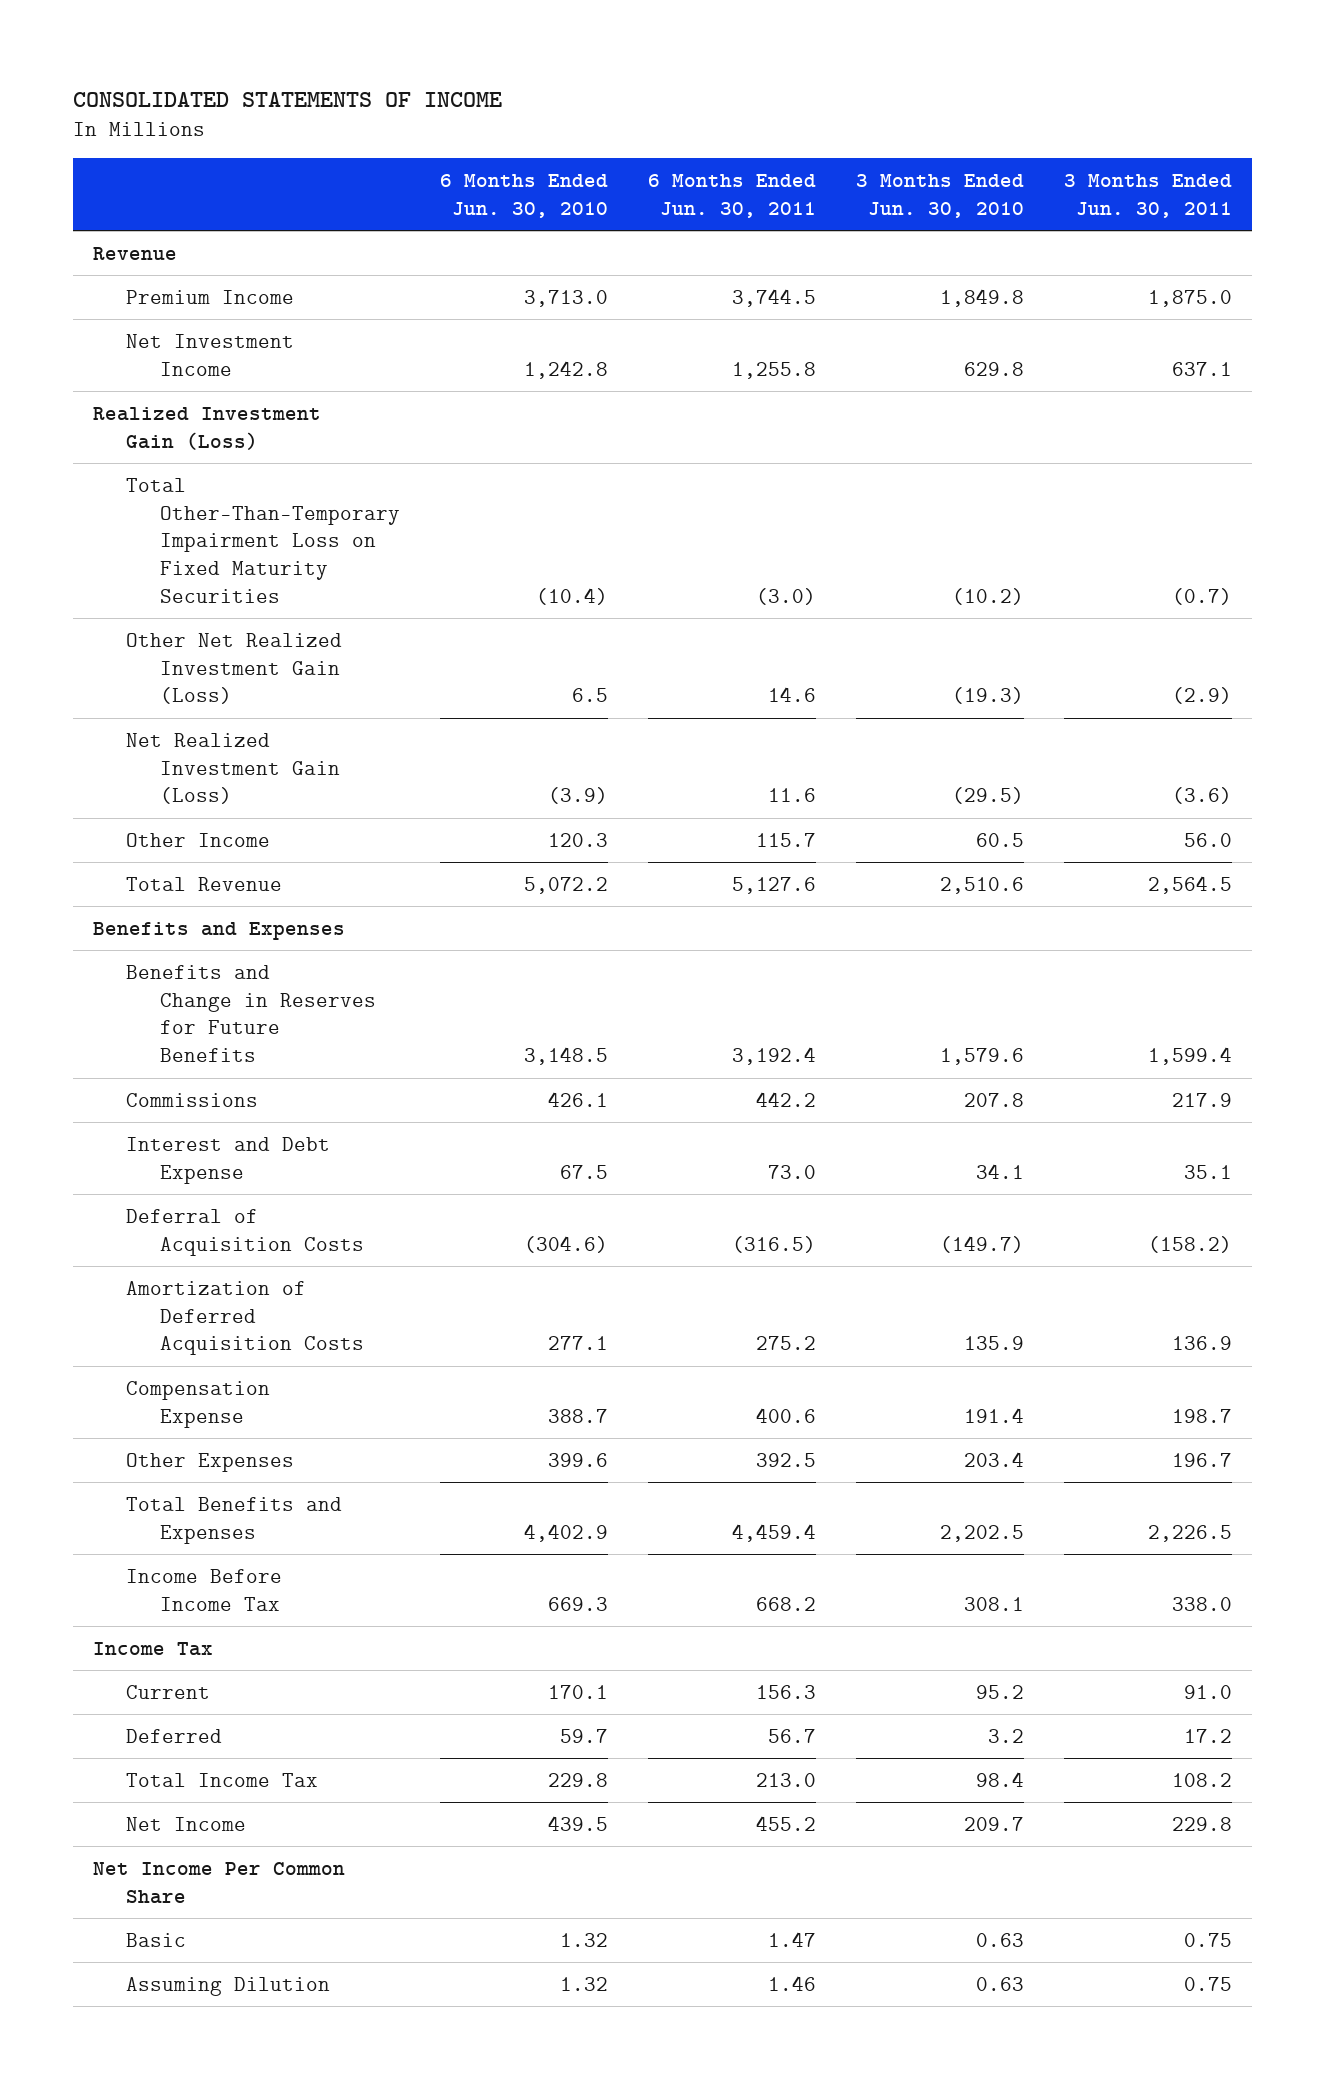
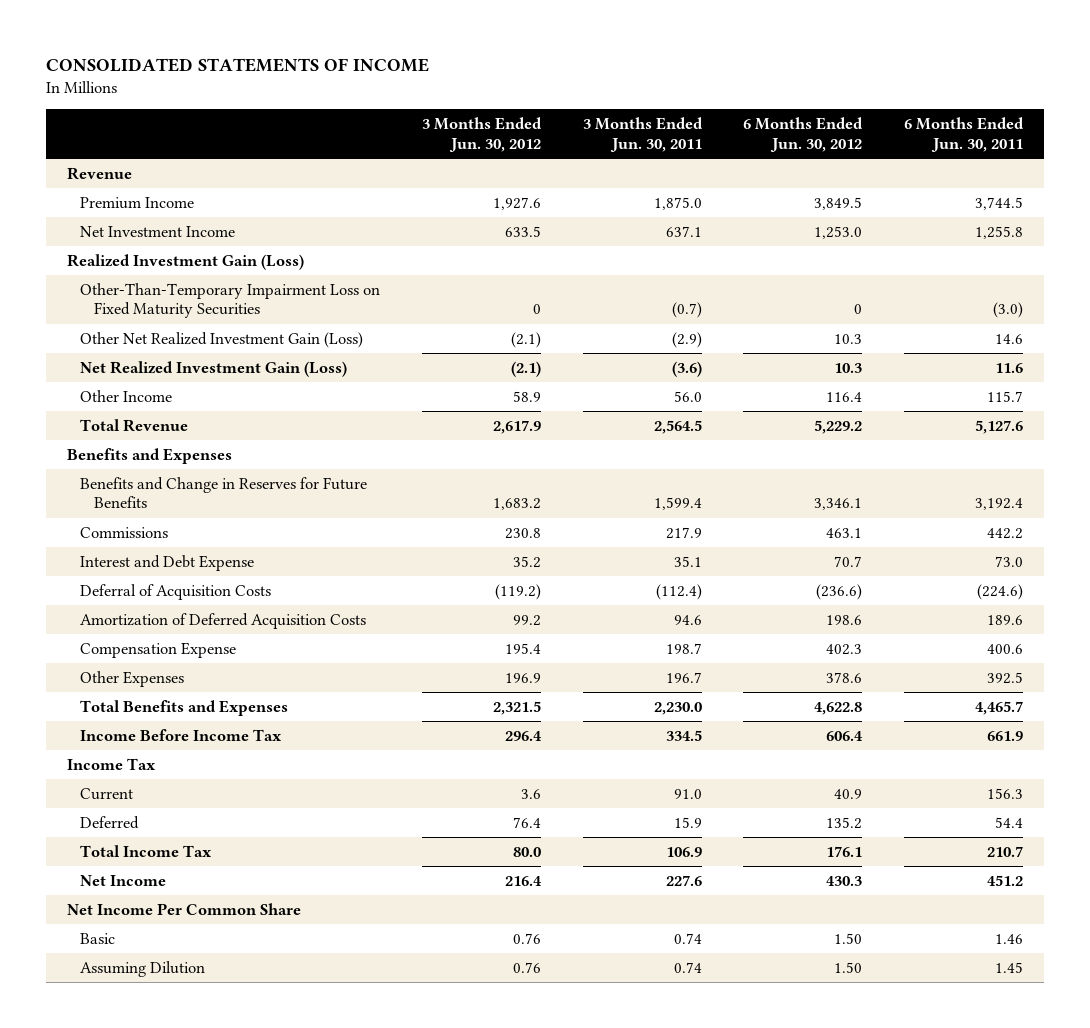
[439,173,608,218] 6 Months Ended Jun. 30, 2010 -> none
[855,173,1024,218] 3 Months Ended Jun. 30, 2010 -> none
none -> [421,117,542,152] 3 Months Ended Jun. 30, 2012
none -> [743,117,864,152] 6 Months Ended Jun. 30, 2012
[126,477,400,604] Total Other-Than-Temporary Impairment Loss on Fixed Maturity Securities -> [80,282,381,319] Other-Than-Temporary Impairment Loss on Fixed Maturity Securities
[731,1235,816,1253] (316.5) -> [977,583,1024,600] (224.6)
[1147,1235,1232,1253] (158.2) -> [655,583,702,600] (112.4)
[755,1336,816,1351] 275.2 -> [987,614,1024,625] 189.6
[1171,1336,1232,1351] 136.9 -> [673,614,702,625] 94.6
[731,1523,816,1542] 4,459.4 -> [975,700,1024,715] 4,465.7
[1147,1524,1232,1542] 2,226.5 -> [653,701,702,715] 2,230.0
[755,1596,816,1611] 668.2 -> [987,730,1024,741] 661.9
[1171,1596,1232,1611] 338.0 -> [665,729,702,741] 334.5
[767,1728,816,1743] 56.7 -> [995,816,1024,828] 54.4
[1183,1728,1232,1743] 17.2 -> [673,816,702,828] 15.9
[755,1772,816,1787] 213.0 -> [987,845,1024,857] 210.7
[1171,1772,1232,1787] 108.2 -> [665,846,702,857] 106.9
[755,1815,816,1831] 455.2 -> [987,874,1024,886] 451.2
[1171,1816,1232,1831] 229.8 -> [665,874,702,886] 227.6
[767,1931,816,1947] 1.47 -> [995,933,1024,944] 1.46
[1183,1932,1232,1947] 0.75 -> [673,932,702,944] 0.74
[767,1975,816,1991] 1.46 -> [995,961,1024,973] 1.45
[1183,1976,1232,1991] 0.75 -> [673,961,702,973] 0.74

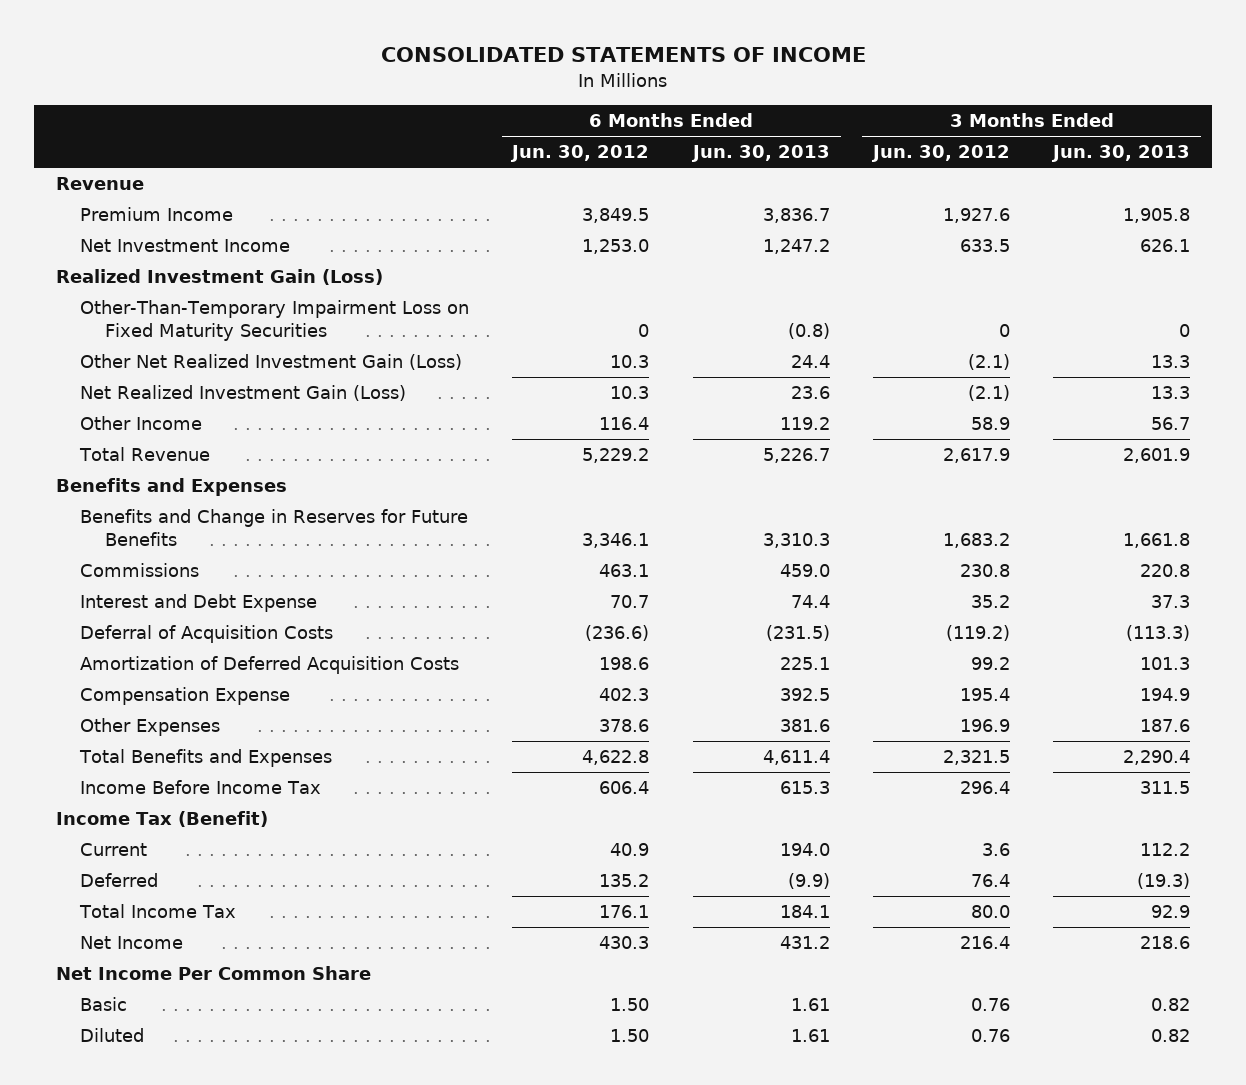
[582,117,703,152] 3 Months Ended Jun. 30, 2011 -> none
[904,117,1025,152] 6 Months Ended Jun. 30, 2011 -> none
none -> [690,145,830,163] Jun. 30, 2013
none -> [1051,145,1191,163] Jun. 30, 2013
[66,757,156,770] Income Tax -> [55,811,268,828] Income Tax (Benefit)
[80,960,206,977] Assuming Dilution -> [80,1028,145,1043] Diluted

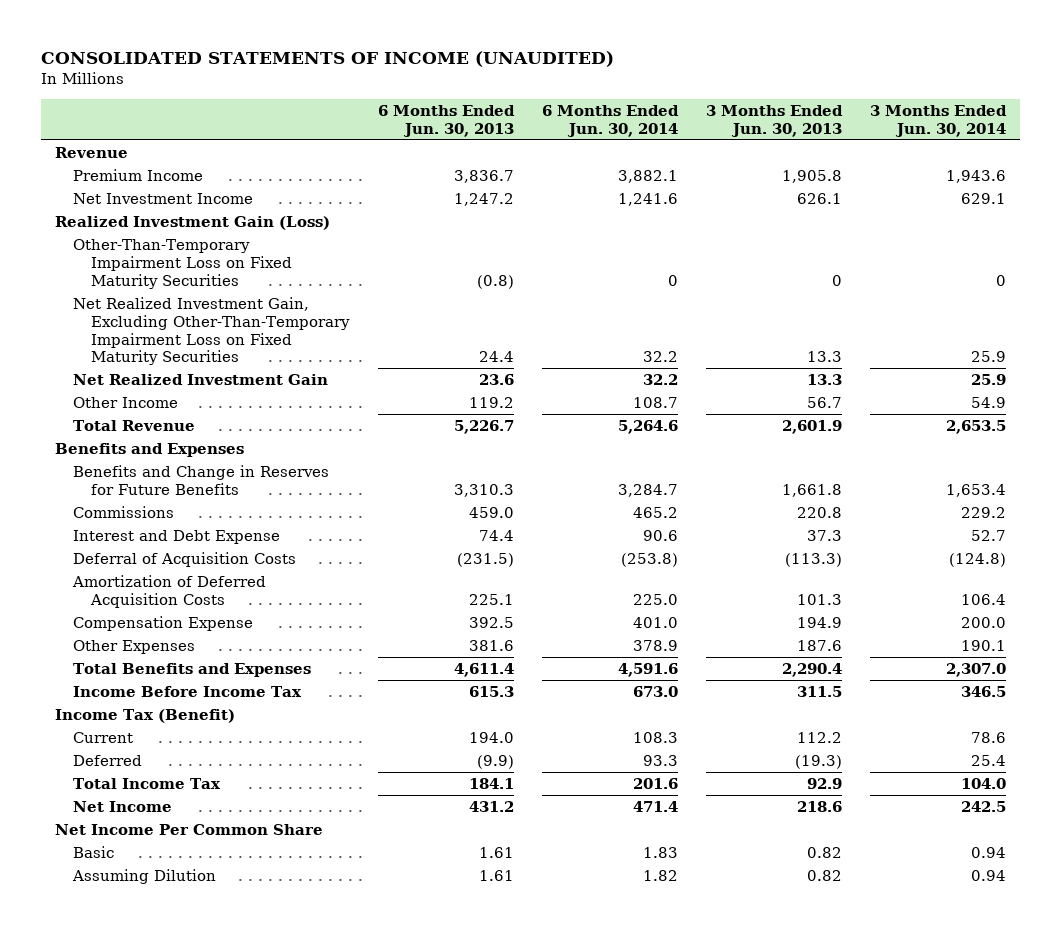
[380,47,866,63] CONSOLIDATED STATEMENTS OF INCOME -> [41,51,615,68] CONSOLIDATED STATEMENTS OF INCOME (UNAUDITED)
[510,145,650,163] Jun. 30, 2012 -> none
[870,145,1010,163] Jun. 30, 2012 -> none
none -> [541,104,679,137] 6 Months Ended Jun. 30, 2014
none -> [870,104,1008,137] 3 Months Ended Jun. 30, 2014
[80,354,463,371] Other Net Realized Investment Gain (Loss) -> [73,296,351,366] Net Realized Investment Gain, Excluding Other-Than-Temporary Impairment Loss on Fixed Maturity Securities
[80,385,407,402] Net Realized Investment Gain (Loss) -> [73,373,329,385] Net Realized Investment Gain
[80,1028,145,1043] Diluted -> [72,868,217,884] Assuming Dilution

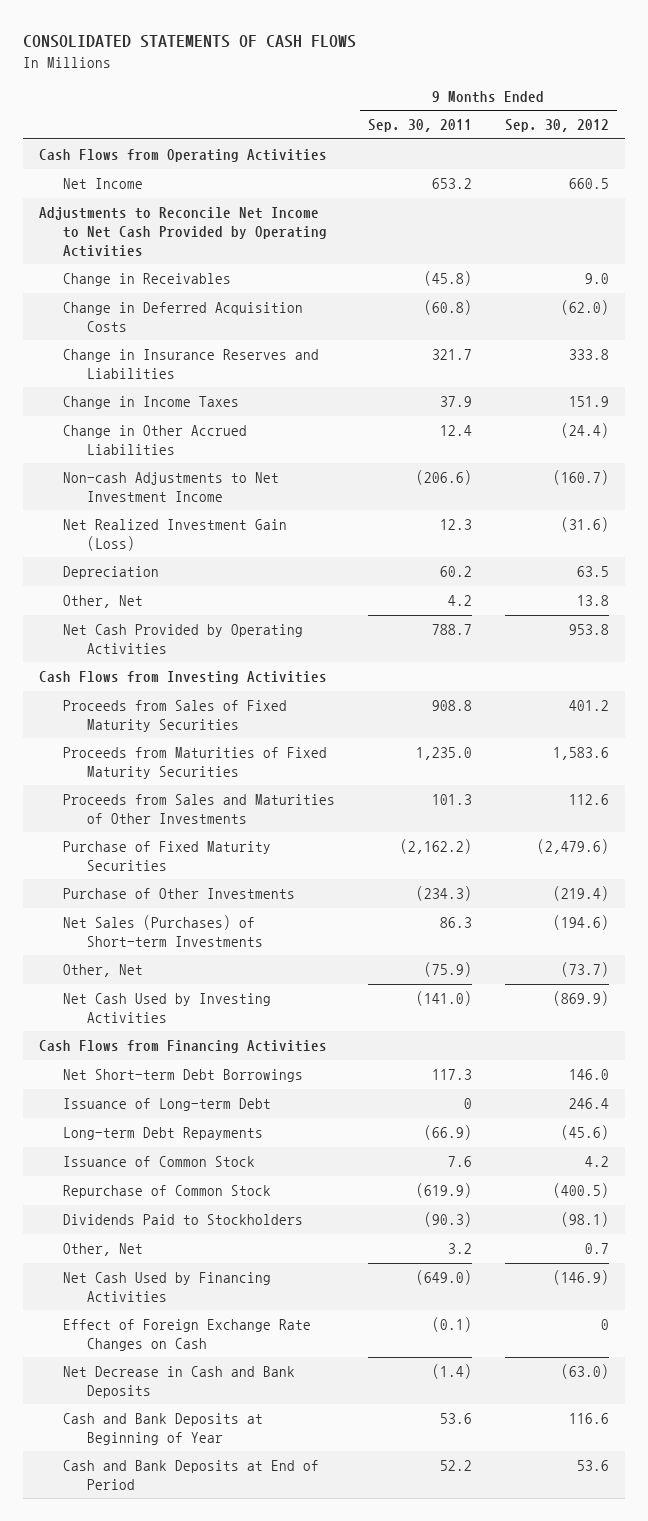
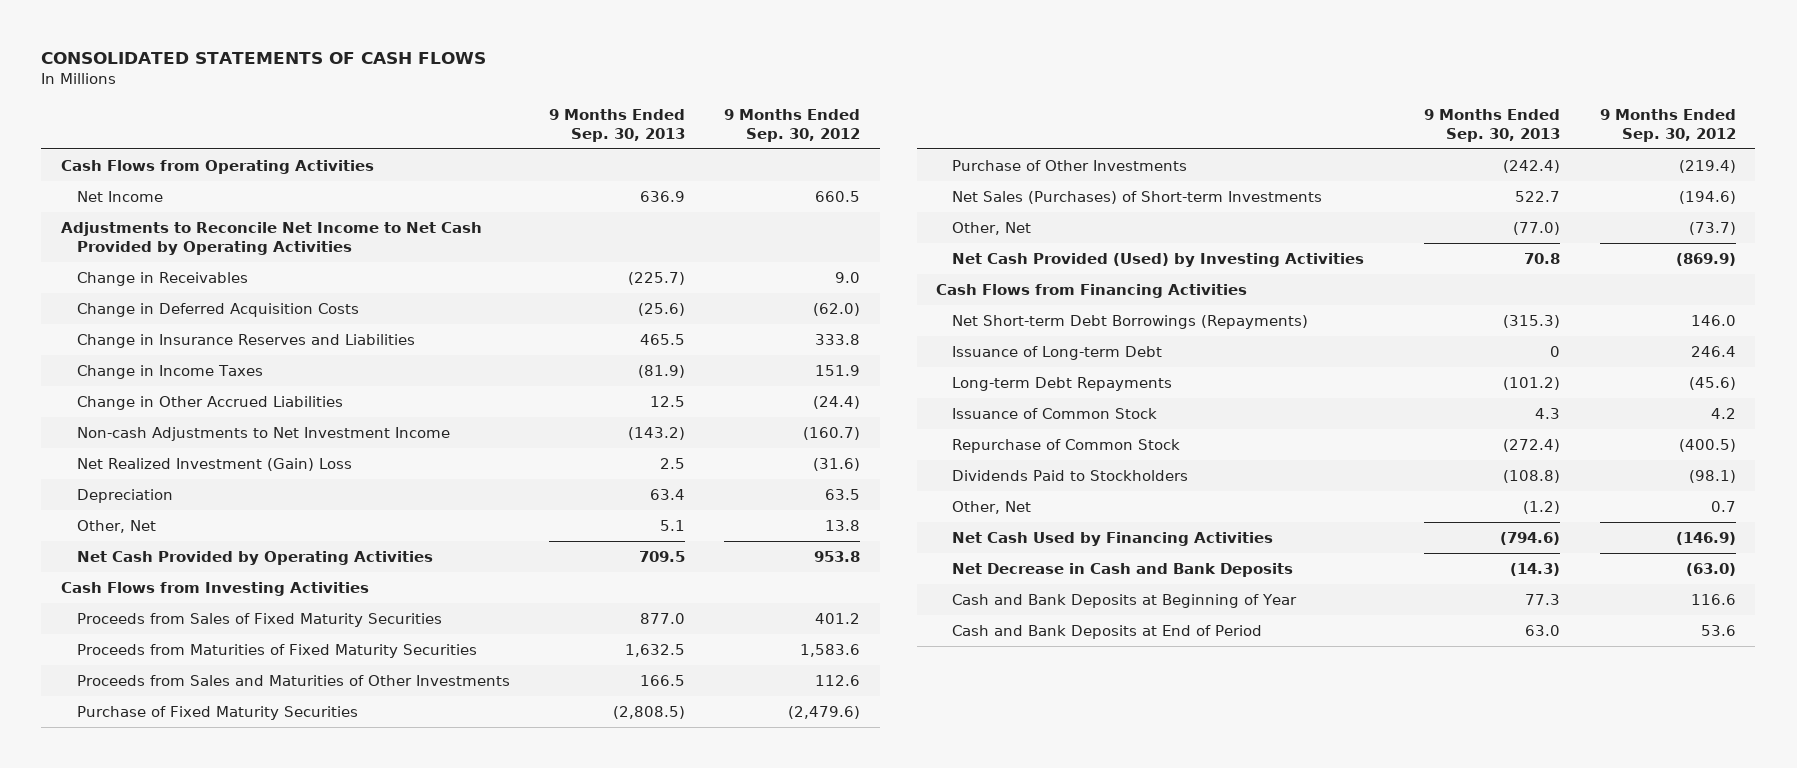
[367,119,472,133] Sep. 30, 2011 -> none
none -> [548,108,685,142] 9 Months Ended Sep. 30, 2013
[63,519,288,551] Net Realized Investment Gain (Loss) -> [76,457,352,471] Net Realized Investment (Gain) Loss
[63,993,272,1023] Net Cash Used by Investing Activities -> [952,252,1365,267] Net Cash Provided (Used) by Investing Activities
[63,1069,304,1083] Net Short-term Debt Borrowings -> [952,314,1309,329] Net Short-term Debt Borrowings (Repayments)
[63,1319,312,1351] Effect of Foreign Exchange Rate Changes on Cash -> none

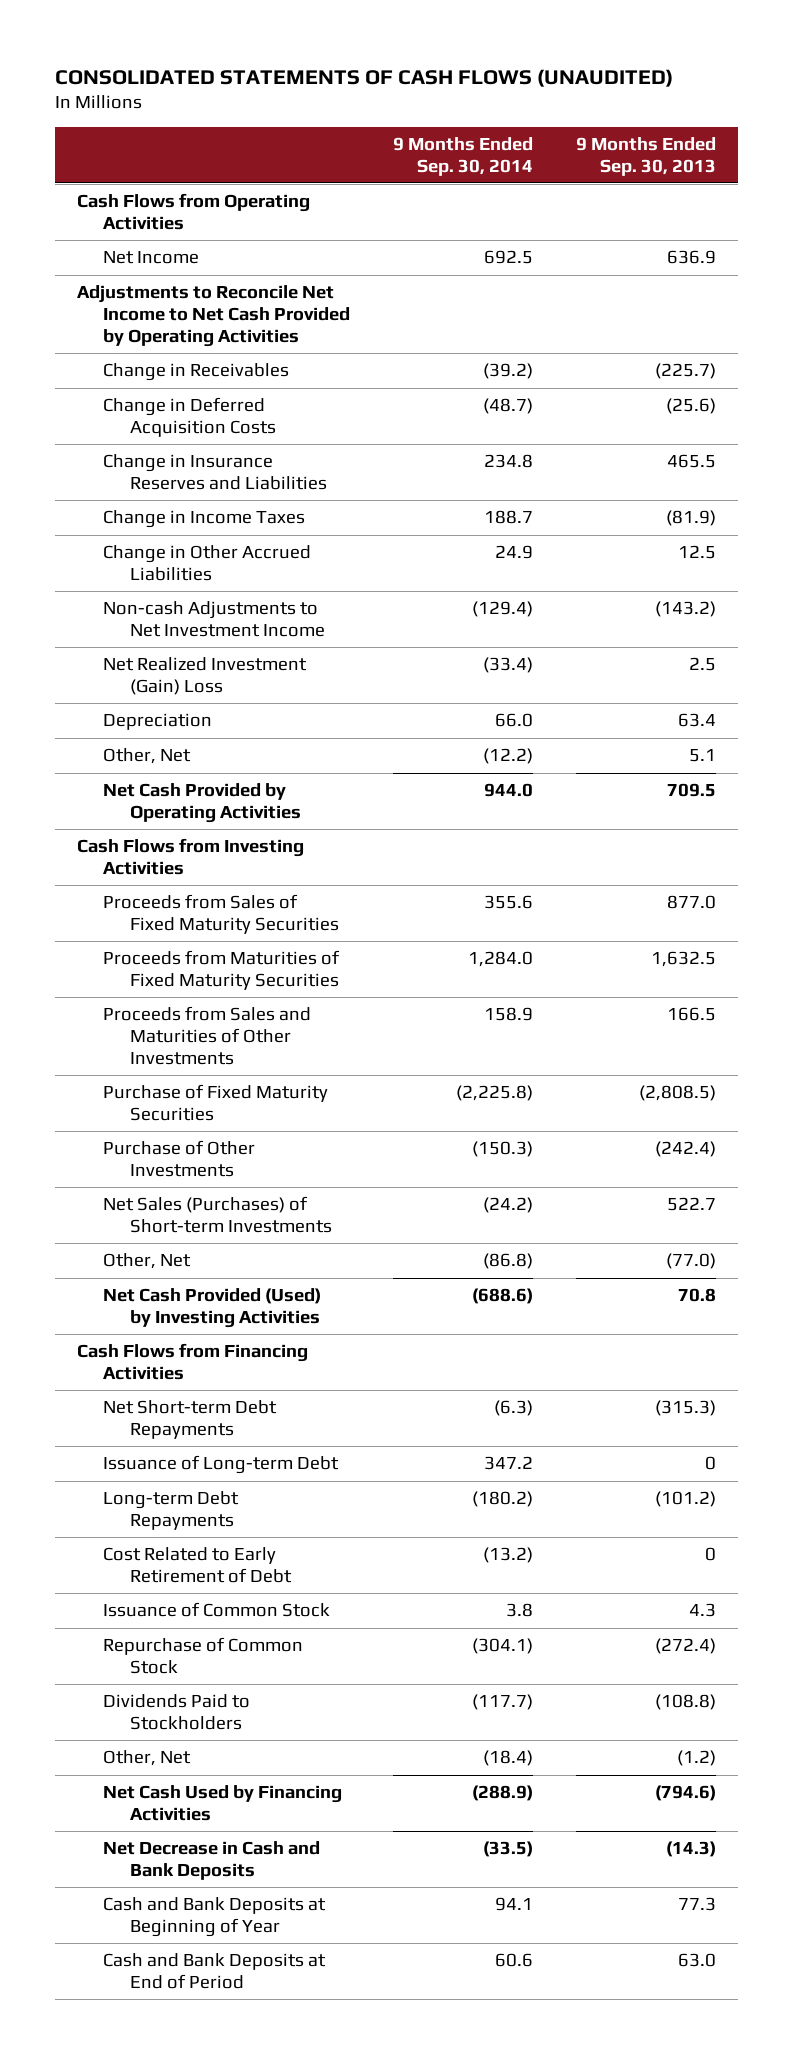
[41,52,487,65] CONSOLIDATED STATEMENTS OF CASH FLOWS -> [55,68,674,87] CONSOLIDATED STATEMENTS OF CASH FLOWS (UNAUDITED)
[724,108,861,142] 9 Months Ended Sep. 30, 2012 -> none
none -> [393,136,534,176] 9 Months Ended Sep. 30, 2014
[952,314,1309,329] Net Short-term Debt Borrowings (Repayments) -> [103,1400,278,1439] Net Short-term Debt Repayments
none -> [103,1547,292,1583] Cost Related to Early Retirement of Debt

